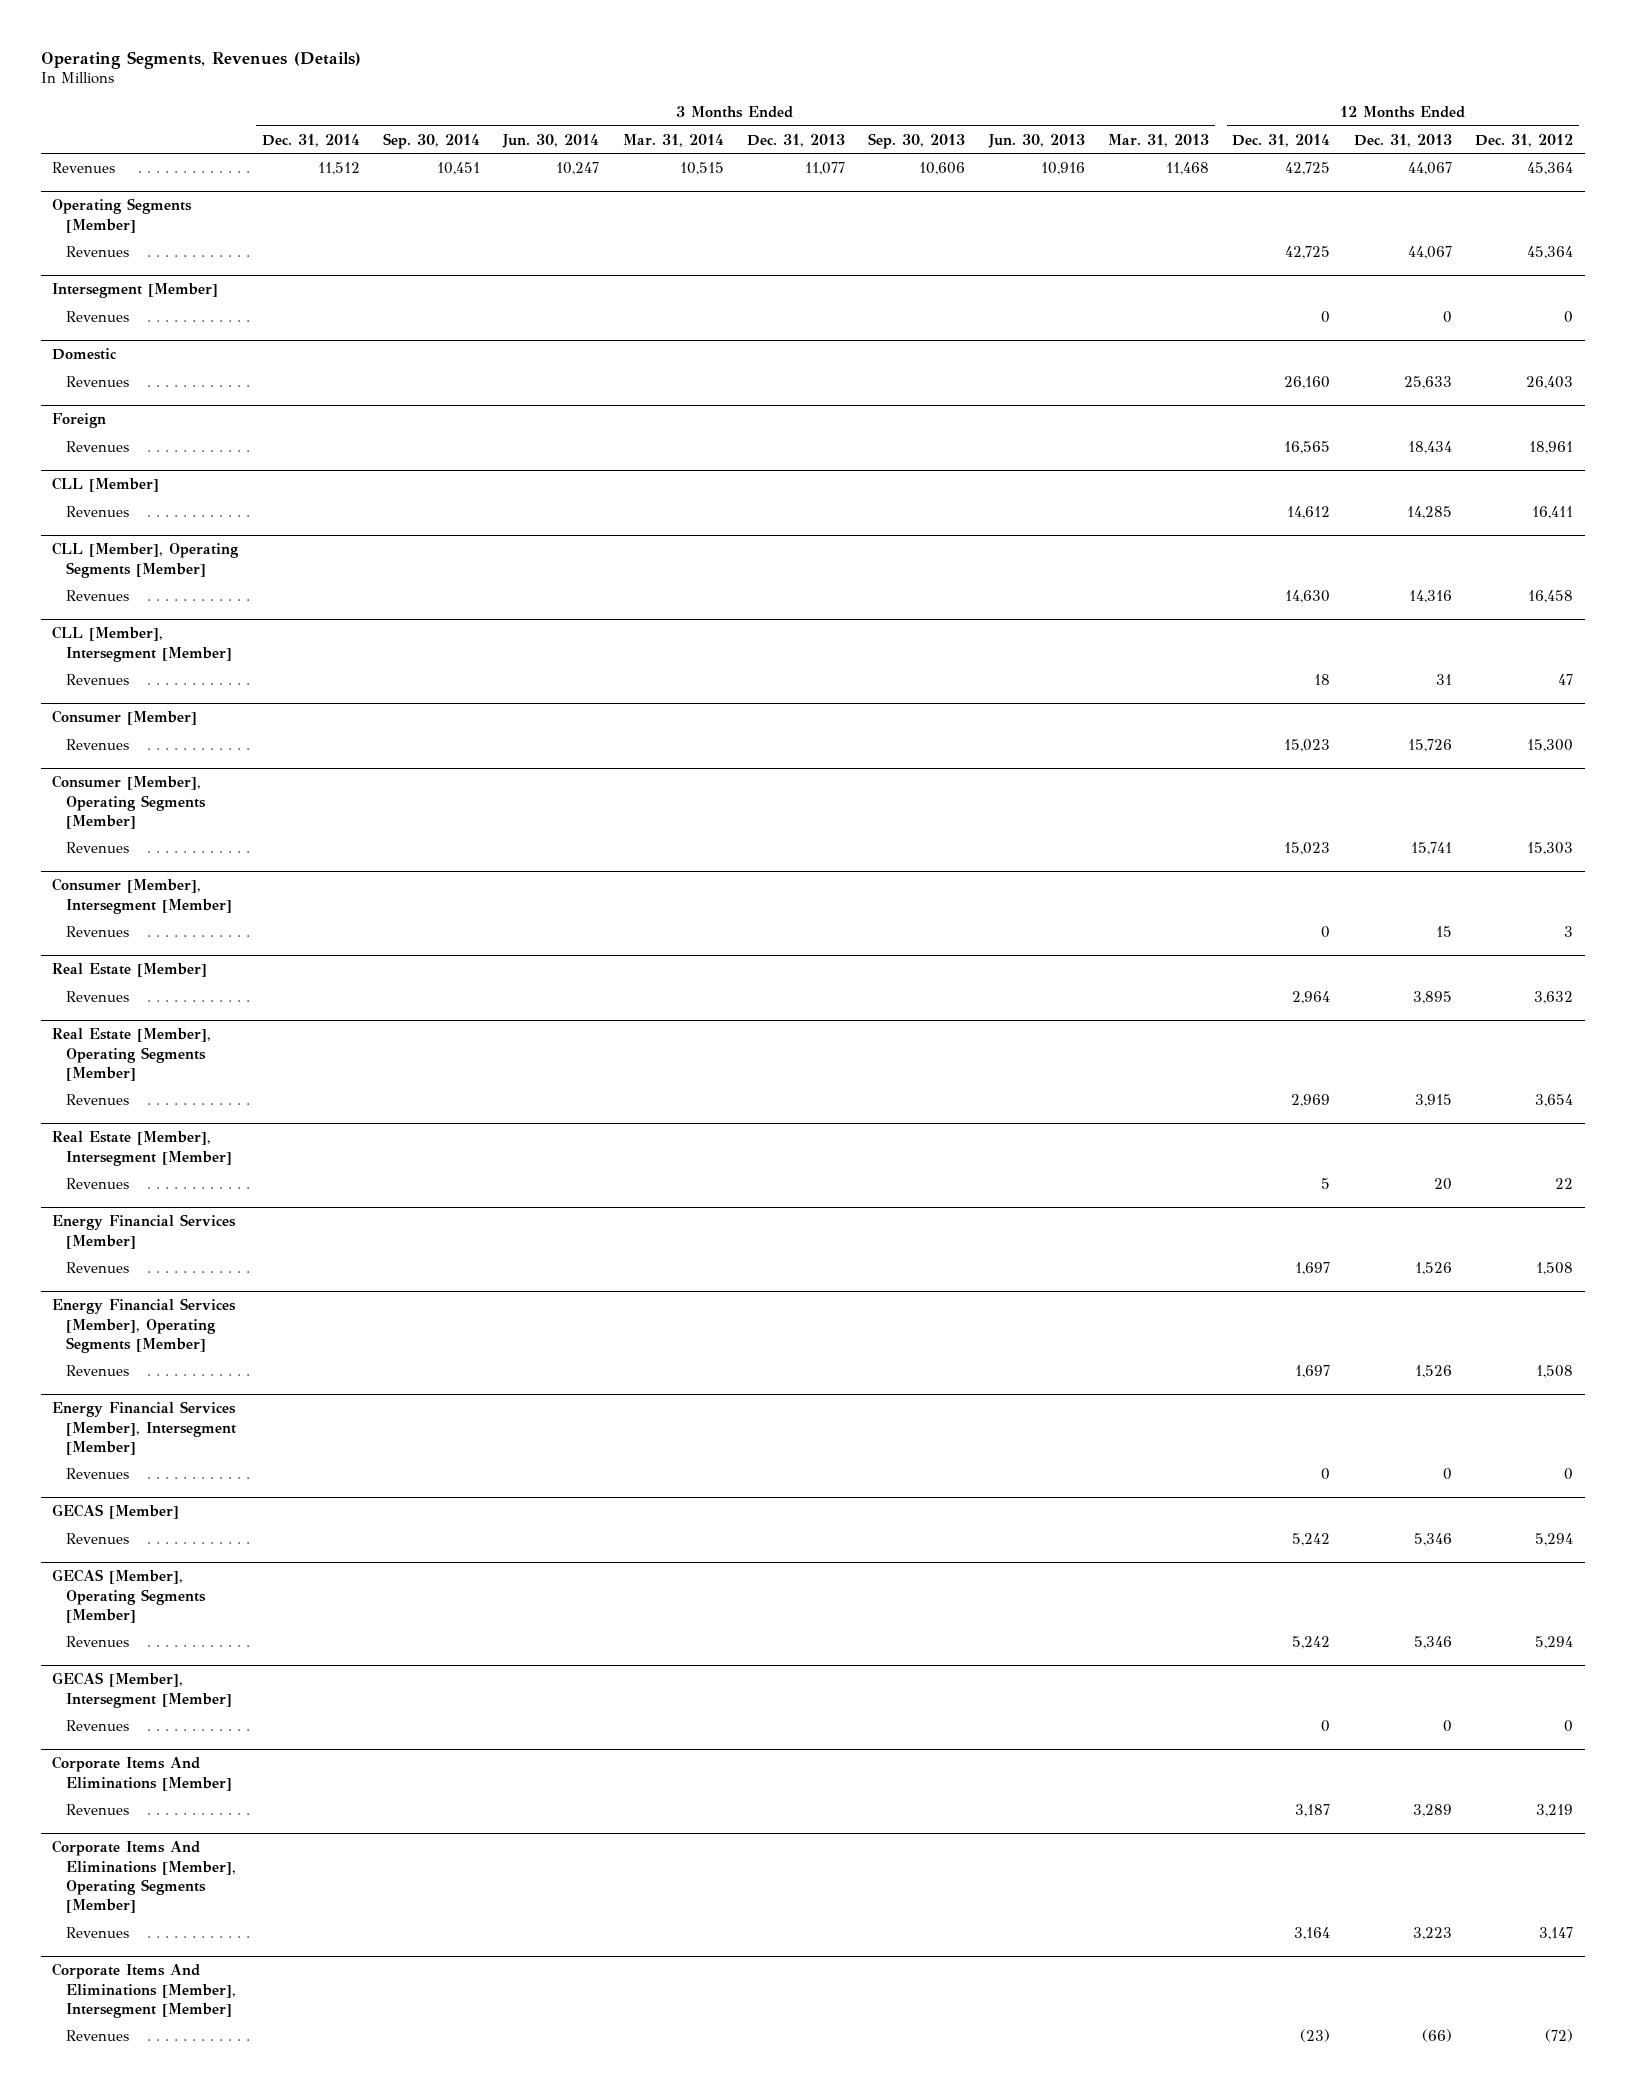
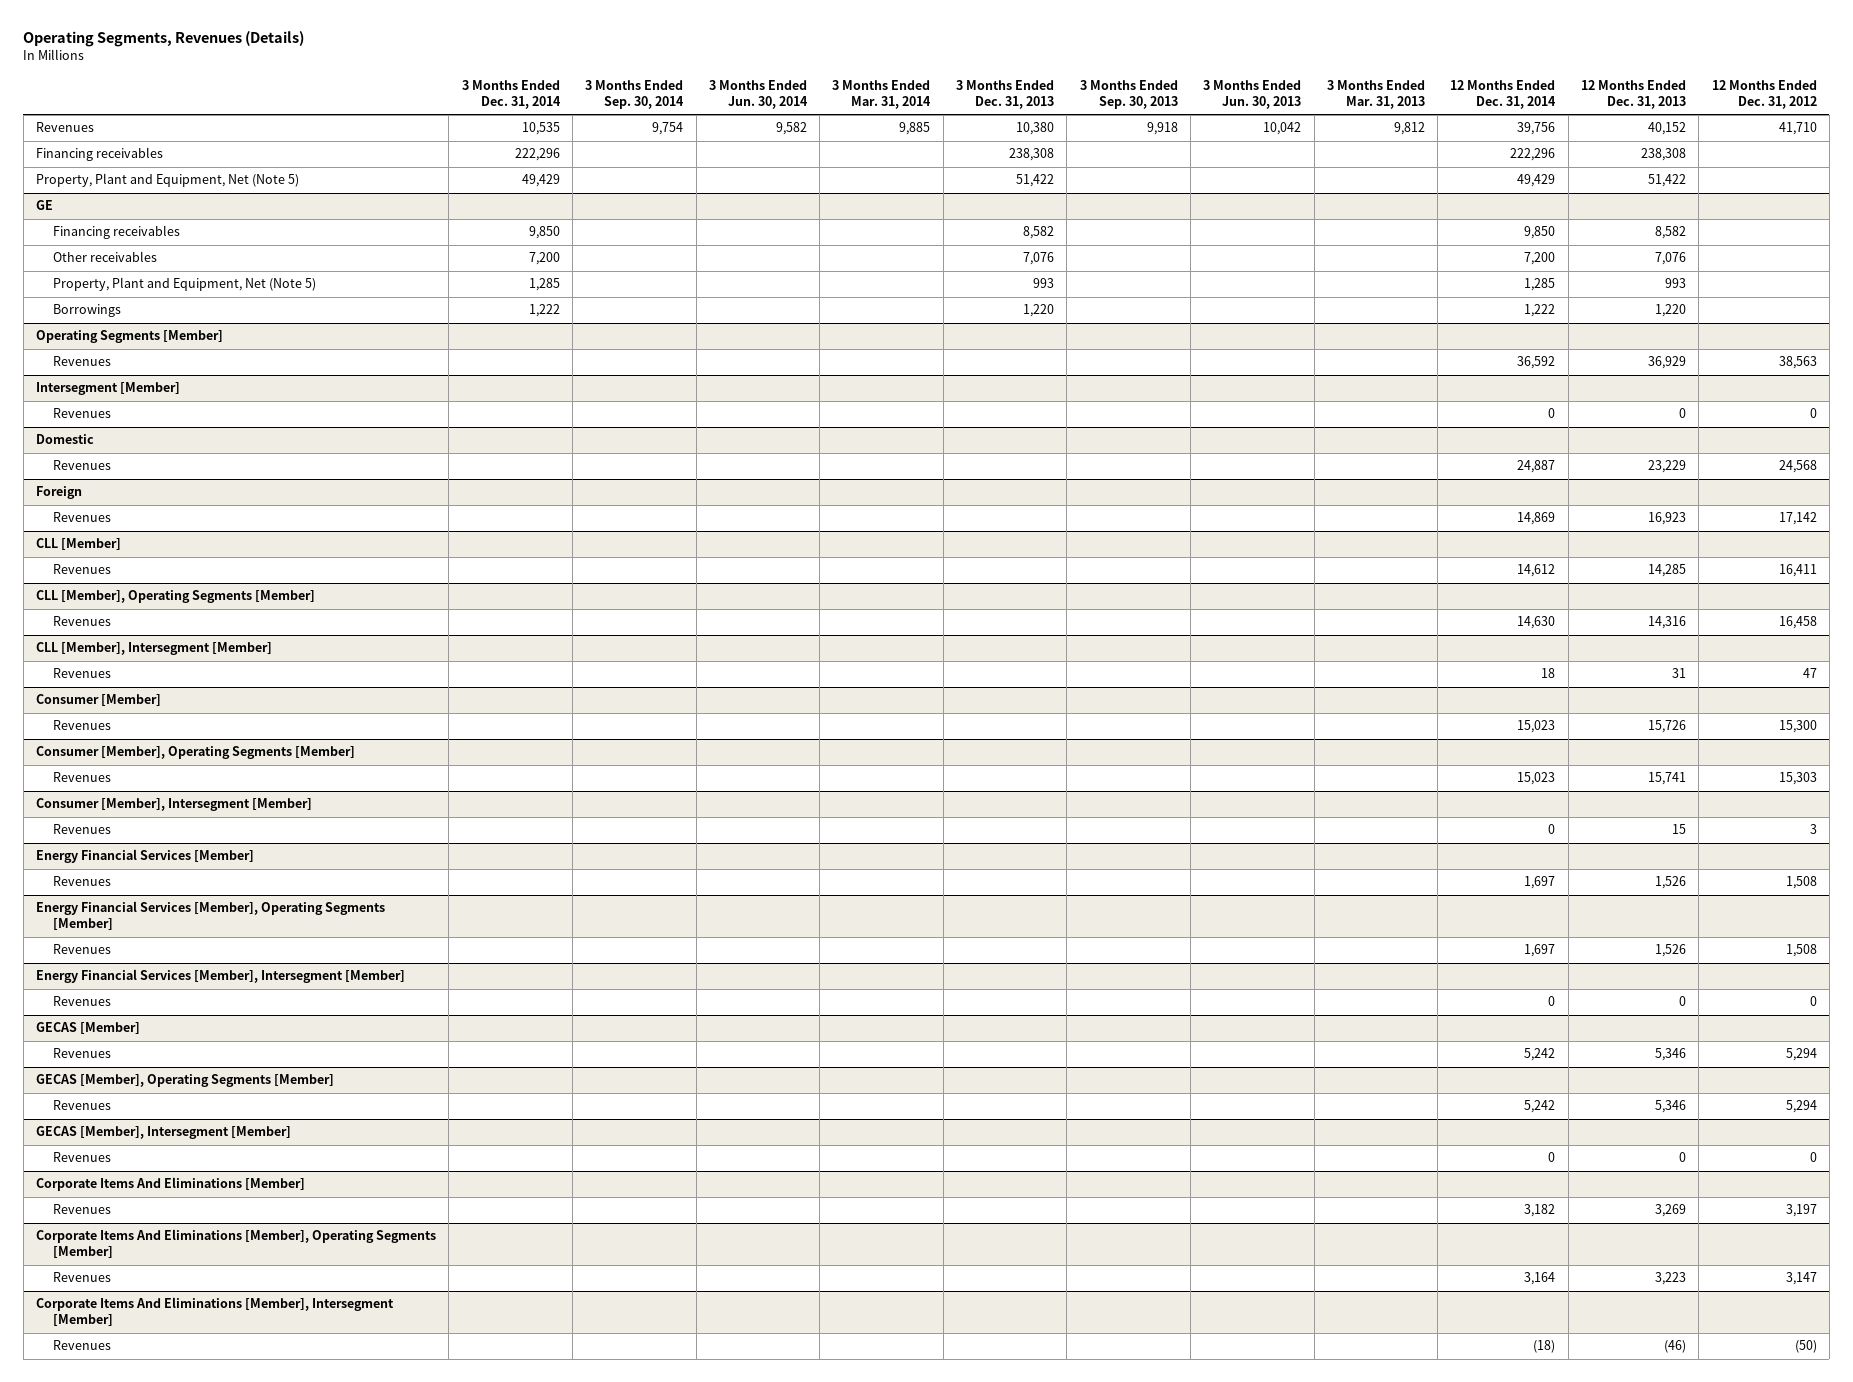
[317,161,360,175] 11,512 -> [521,122,560,136] 10,535
[436,161,480,175] 10,451 -> [652,122,684,136] 9,754
[556,161,600,175] 10,247 -> [775,122,807,136] 9,582
[679,161,724,175] 10,515 -> [899,122,931,136] 9,885
[805,161,846,175] 11,077 -> [1016,122,1055,136] 10,380
[919,161,966,175] 10,606 -> [1146,122,1178,136] 9,918
[1040,161,1085,175] 10,916 -> [1263,122,1302,136] 10,042
[1166,161,1210,175] 11,468 -> [1393,122,1425,136] 9,812
[1285,161,1331,175] 42,725 -> [1517,122,1556,136] 39,756
[1407,161,1452,175] 44,067 -> [1648,122,1687,136] 40,152
[1527,161,1574,175] 45,364 -> [1778,122,1817,136] 41,710
none -> [35,147,163,162] Financing receivables
none -> [35,173,299,188] Property, Plant and Equipment, Net (Note 5)
none -> [35,200,53,211] GE
none -> [52,225,180,240] Financing receivables
none -> [52,251,157,263] Other receivables
none -> [52,277,316,292] Property, Plant and Equipment, Net (Note 5)
none -> [52,304,121,318] Borrowings
[1285,245,1331,259] 42,725 -> [1517,356,1556,370] 36,592
[1407,245,1452,259] 44,067 -> [1648,356,1687,370] 36,929
[1527,245,1574,259] 45,364 -> [1778,356,1817,370] 38,563
[1284,375,1331,389] 26,160 -> [1517,460,1556,474] 24,887
[1403,375,1452,389] 25,633 -> [1648,460,1687,474] 23,229
[1526,375,1574,389] 26,403 -> [1778,460,1817,474] 24,568
[1284,440,1331,454] 16,565 -> [1517,512,1556,526] 14,869
[1407,440,1452,454] 18,434 -> [1648,512,1687,526] 16,923
[1529,440,1574,454] 18,961 -> [1778,512,1817,526] 17,142
[52,963,208,978] Real Estate [Member] -> none
[65,990,129,1002] Revenues -> none
[52,1028,212,1081] Real Estate [Member], Operating Segments [Member] -> none
[65,1093,129,1105] Revenues -> none
[52,1131,232,1166] Real Estate [Member], Intersegment [Member] -> none
[65,1177,129,1189] Revenues -> none
[1295,1803,1331,1817] 3,187 -> [1524,1204,1556,1218] 3,182
[1412,1803,1452,1817] 3,289 -> [1655,1204,1687,1218] 3,269
[1536,1803,1574,1817] 3,219 -> [1785,1204,1817,1218] 3,197
[1300,2028,1331,2042] (23) -> [1533,1340,1556,1354] (18)
[1421,2028,1452,2042] (66) -> [1664,1340,1687,1354] (46)
[1545,2028,1574,2042] (72) -> [1794,1340,1817,1354] (50)

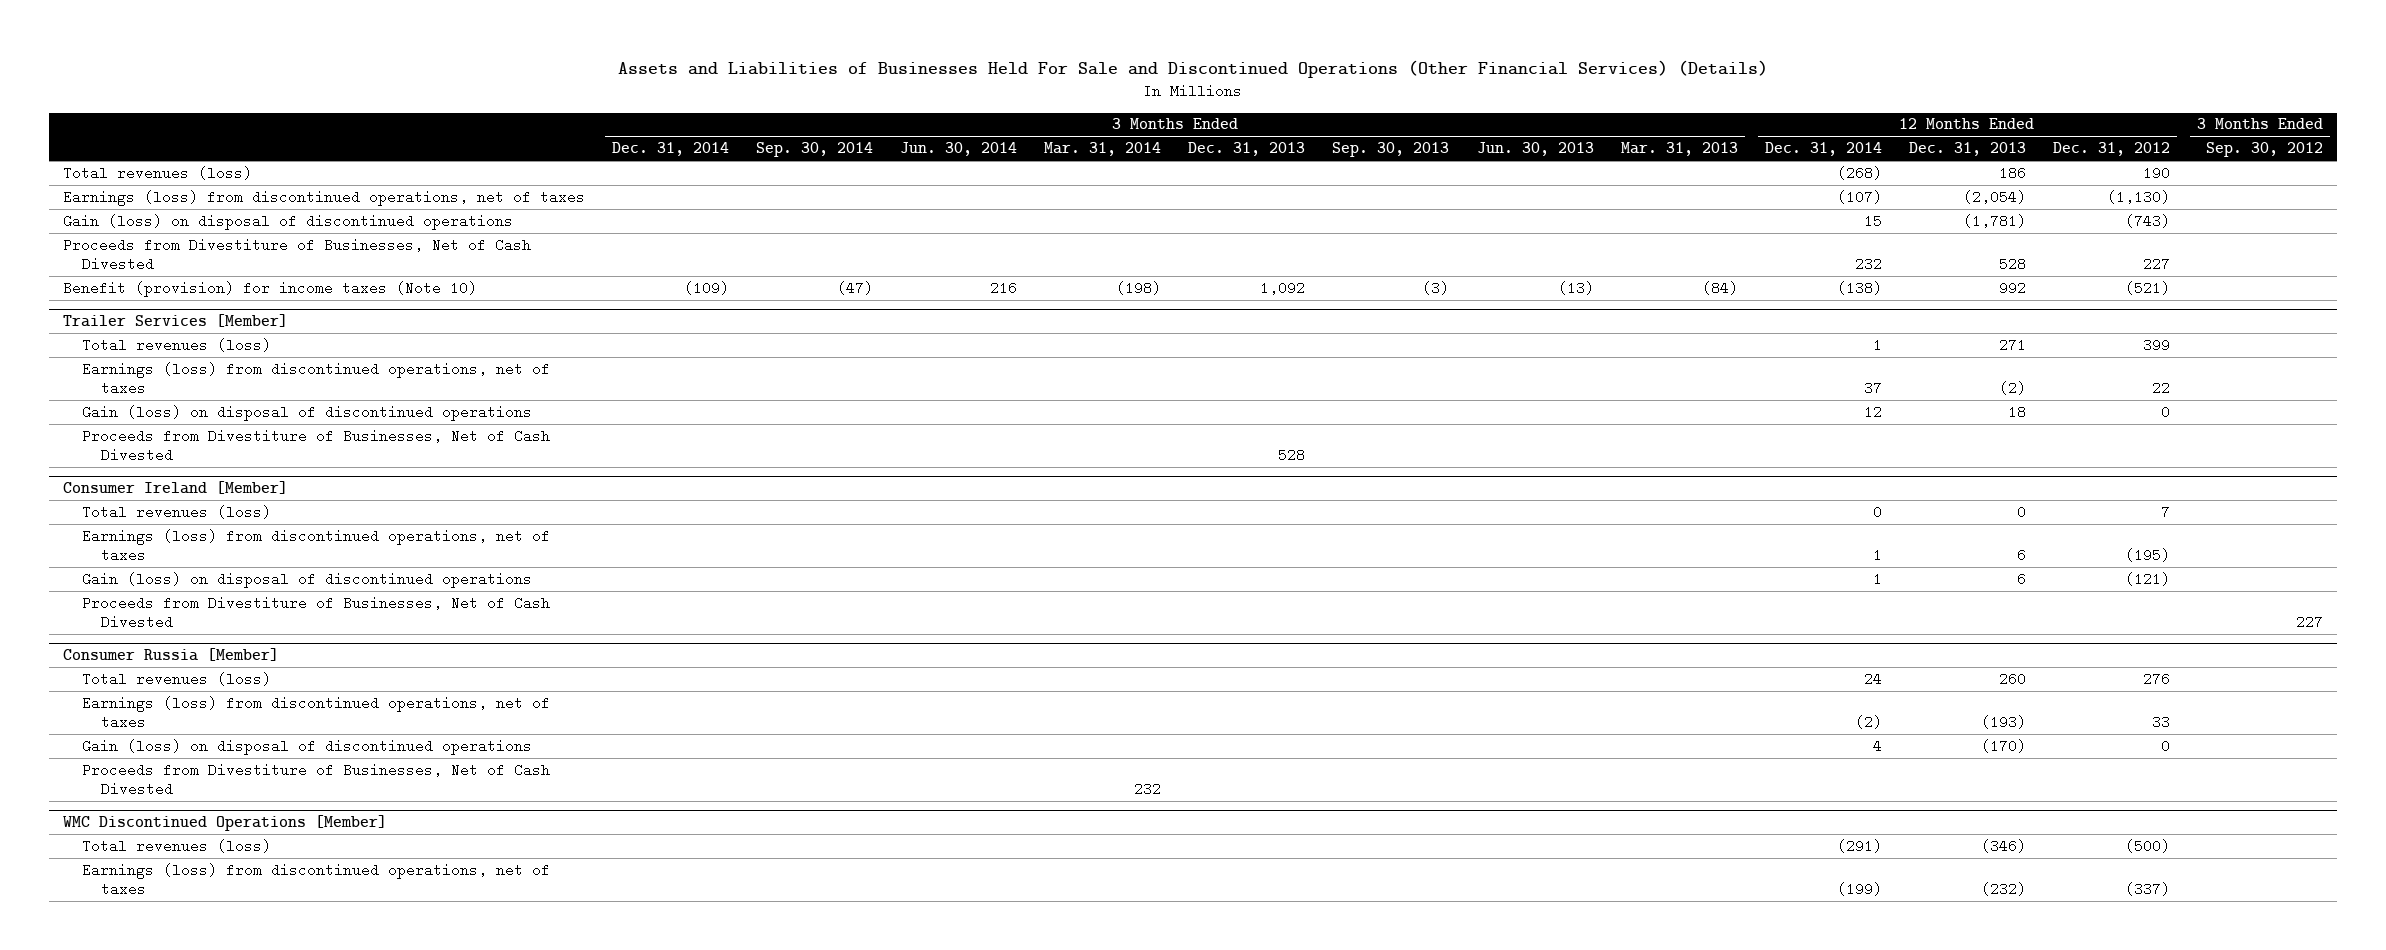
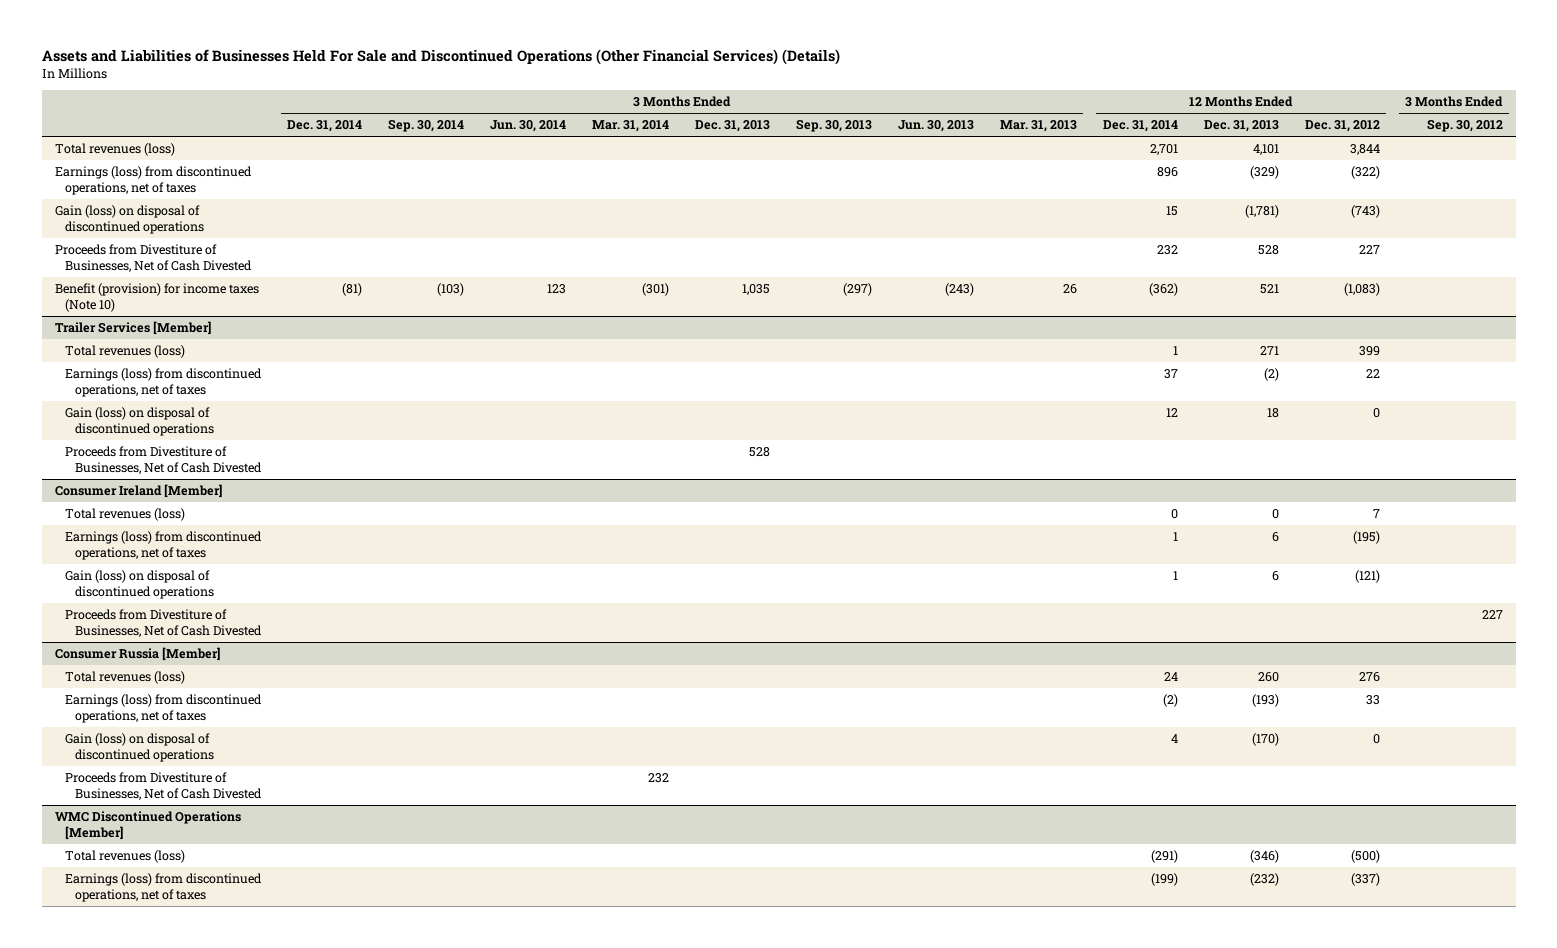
[1836,165,1882,180] (268) -> [1149,144,1178,156] 2,701
[1998,165,2026,180] 186 -> [1252,144,1279,156] 4,101
[2143,165,2171,180] 190 -> [1349,144,1380,156] 3,844
[1836,189,1882,204] (107) -> [1156,167,1178,178] 896
[1962,189,2026,204] (2,054) -> [1249,166,1279,180] (329)
[2107,189,2171,204] (1,130) -> [1350,166,1380,180] (322)
[683,280,729,295] (109) -> [342,283,363,297] (81)
[836,280,873,295] (47) -> [437,283,465,297] (103)
[990,280,1018,295] 216 -> [547,284,567,295] 123
[1116,280,1162,295] (198) -> [642,283,670,297] (301)
[1260,280,1306,295] 1,092 -> [742,284,771,296] 1,035
[1422,280,1450,295] (3) -> [842,283,872,297] (297)
[1557,280,1594,295] (13) -> [944,283,974,297] (243)
[1701,280,1738,295] (84) -> [1062,284,1077,295] 26
[1836,280,1882,295] (138) -> [1148,283,1178,297] (362)
[1998,280,2026,295] 992 -> [1259,284,1279,295] 521
[2125,280,2171,295] (521) -> [1343,283,1380,297] (1,083)

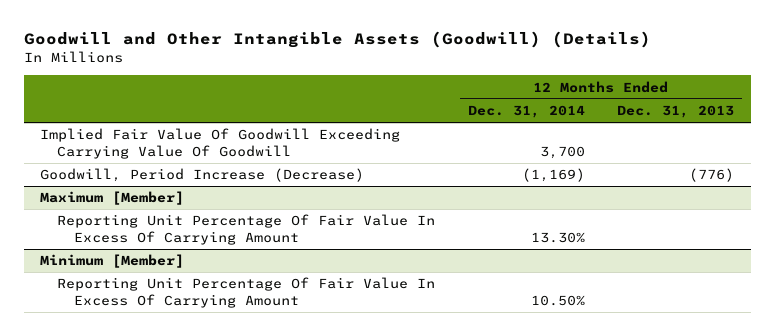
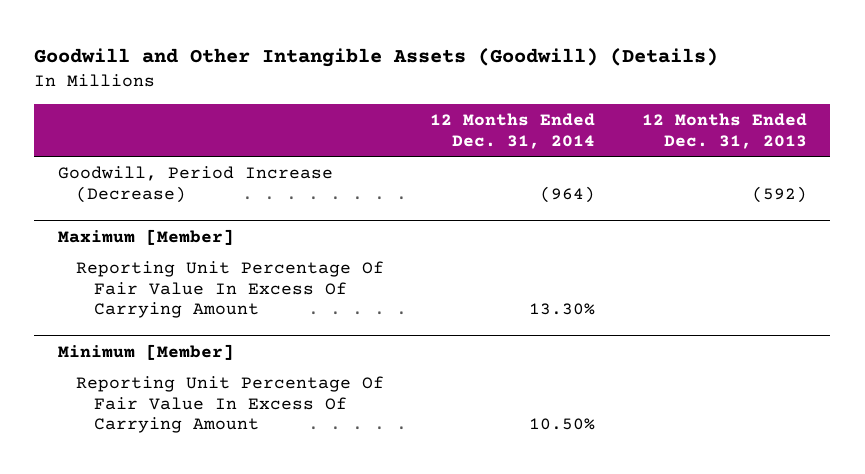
[40,128,401,160] Implied Fair Value Of Goodwill Exceeding Carrying Value Of Goodwill -> none
[521,168,585,183] (1,169) -> [540,185,596,203] (964)
[689,168,735,183] (776) -> [751,185,807,203] (592)

